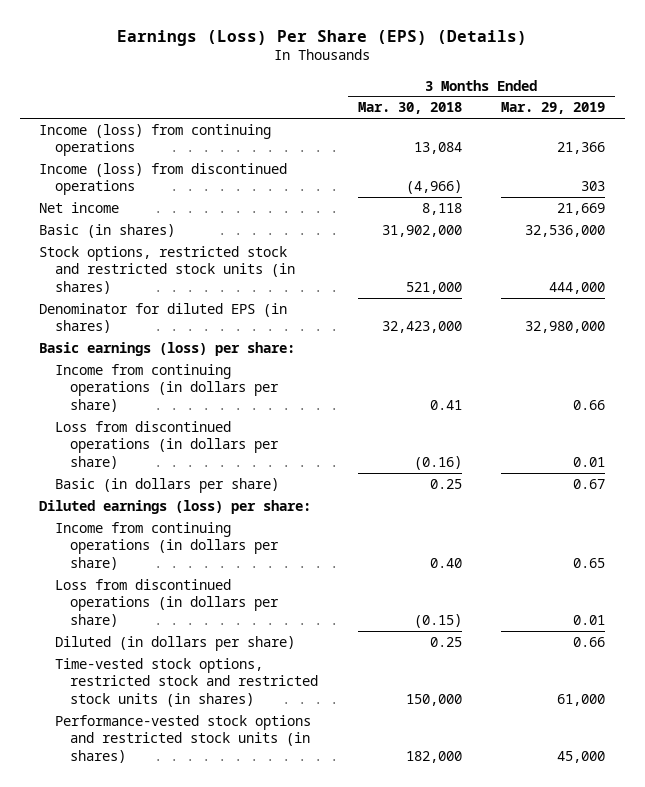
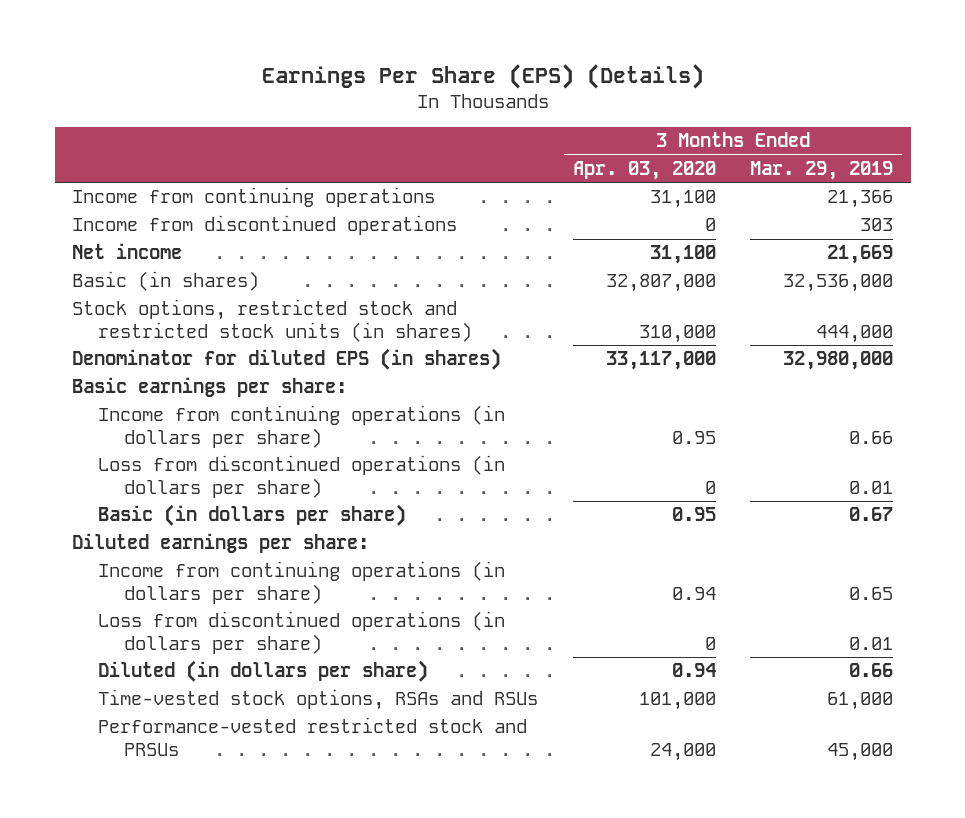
[117,29,528,46] Earnings (Loss) Per Share (EPS) (Details) -> [261,64,704,90] Earnings Per Share (EPS) (Details)
[357,102,462,115] Mar. 30, 2018 -> none
none -> [572,160,716,180] Apr. 03, 2020
[39,124,272,157] Income (loss) from continuing operations -> [72,187,436,208] Income from continuing operations
[39,163,288,196] Income (loss) from discontinued operations -> [72,215,458,236] Income from discontinued operations
[39,342,296,357] Basic earnings (loss) per share: -> [72,377,348,398] Basic earnings per share:
[39,500,312,515] Diluted earnings (loss) per share: -> [72,533,370,554] Diluted earnings per share:
[54,658,319,707] Time-vested stock options, restricted stock and restricted stock units (in shares) -> [97,689,538,711] Time-vested stock options, RSAs and RSUs
[54,715,311,763] Performance-vested stock options and restricted stock units (in shares) -> [97,717,527,756] Performance-vested restricted stock and PRSUs

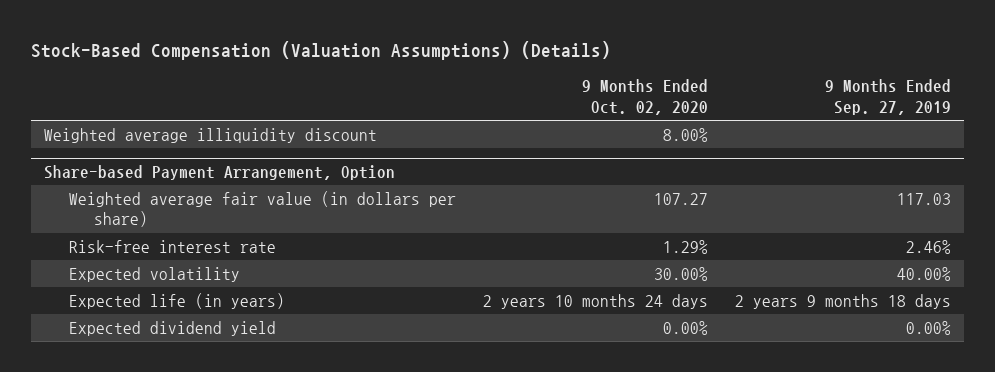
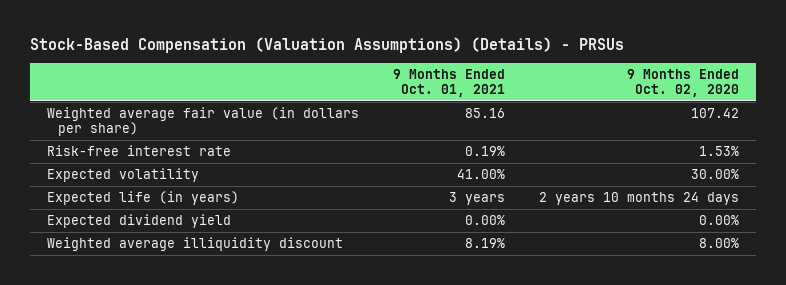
[31,41,612,61] Stock-Based Compensation (Valuation Assumptions) (Details) -> [30,36,625,53] Stock-Based Compensation (Valuation Assumptions) (Details) - PRSUs
[824,79,951,115] 9 Months Ended Sep. 27, 2019 -> none
none -> [393,68,506,97] 9 Months Ended Oct. 01, 2021
[44,165,396,181] Share-based Payment Arrangement, Option -> none
[654,192,709,205] 107.27 -> [691,108,740,119] 107.42
[663,239,709,254] 1.29% -> [699,146,740,157] 1.53%
[44,127,378,143] Weighted average illiquidity discount -> [47,237,344,252] Weighted average illiquidity discount

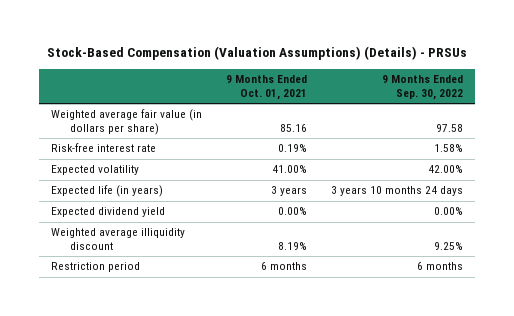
[627,68,740,97] 9 Months Ended Oct. 02, 2020 -> none
none -> [382,75,464,100] 9 Months Ended Sep. 30, 2022
none -> [51,262,141,273] Restriction period

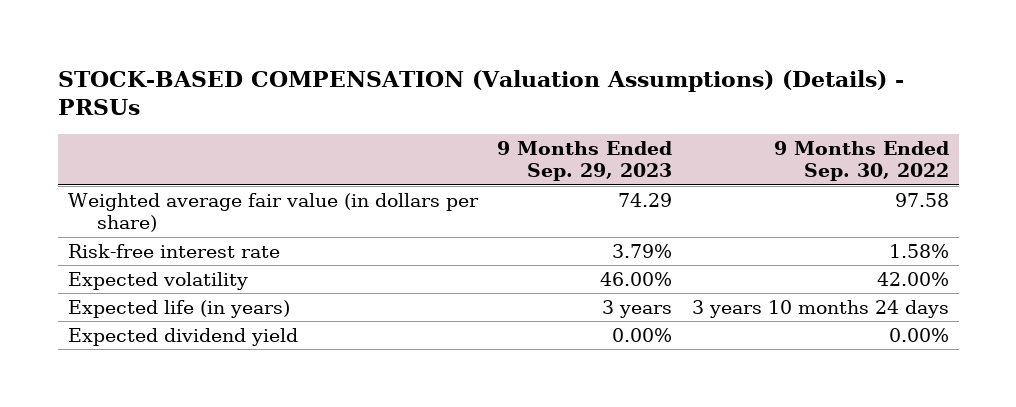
[47,46,468,61] Stock-Based Compensation (Valuation Assumptions) (Details) - PRSUs -> [57,69,904,116] STOCK-BASED COMPENSATION (Valuation Assumptions) (Details) - PRSUs
[226,75,308,100] 9 Months Ended Oct. 01, 2021 -> none
none -> [497,140,673,182] 9 Months Ended Sep. 29, 2023
[51,228,186,251] Weighted average illiquidity discount -> none
[51,262,141,273] Restriction period -> none

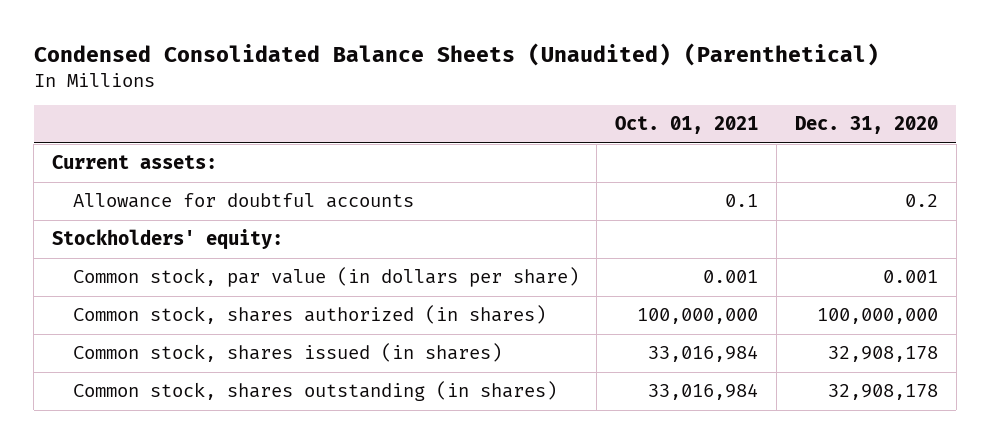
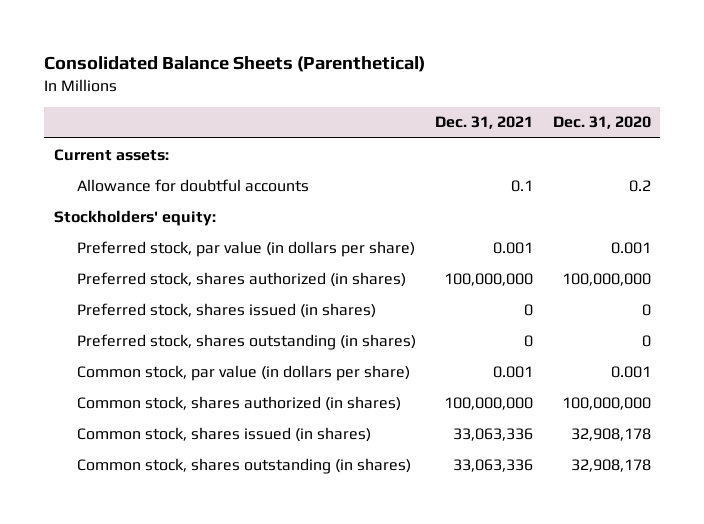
[33,43,879,67] Condensed Consolidated Balance Sheets (Unaudited) (Parenthetical) -> [44,56,426,73] Consolidated Balance Sheets (Parenthetical)
[615,116,759,135] Oct. 01, 2021 -> none
none -> [435,116,534,130] Dec. 31, 2021
none -> [77,240,416,257] Preferred stock, par value (in dollars per share)
none -> [77,271,407,287] Preferred stock, shares authorized (in shares)
none -> [77,302,377,318] Preferred stock, shares issued (in shares)
none -> [77,333,417,350] Preferred stock, shares outstanding (in shares)

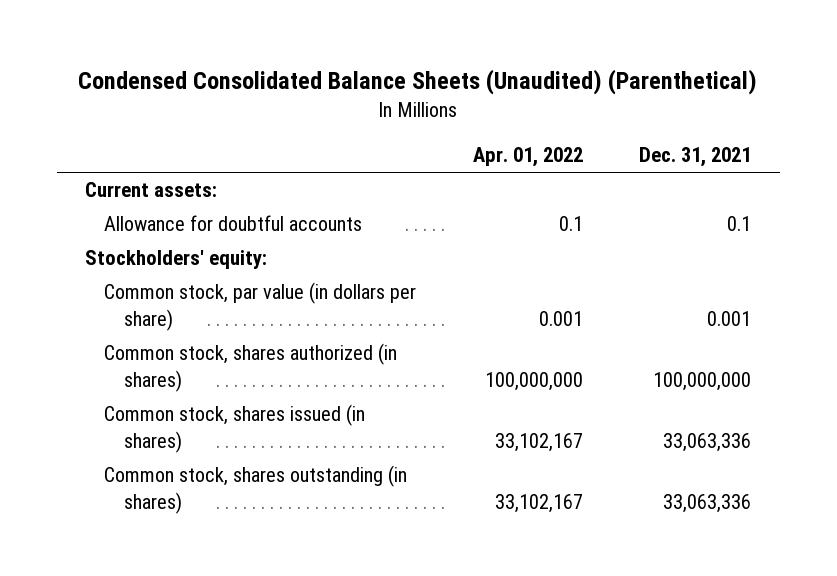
[44,56,426,73] Consolidated Balance Sheets (Parenthetical) -> [78,69,758,96] Condensed Consolidated Balance Sheets (Unaudited) (Parenthetical)
[552,116,651,130] Dec. 31, 2020 -> none
none -> [472,147,583,168] Apr. 01, 2022
[77,240,416,257] Preferred stock, par value (in dollars per share) -> none
[77,271,407,287] Preferred stock, shares authorized (in shares) -> none
[77,302,377,318] Preferred stock, shares issued (in shares) -> none
[77,333,417,350] Preferred stock, shares outstanding (in shares) -> none

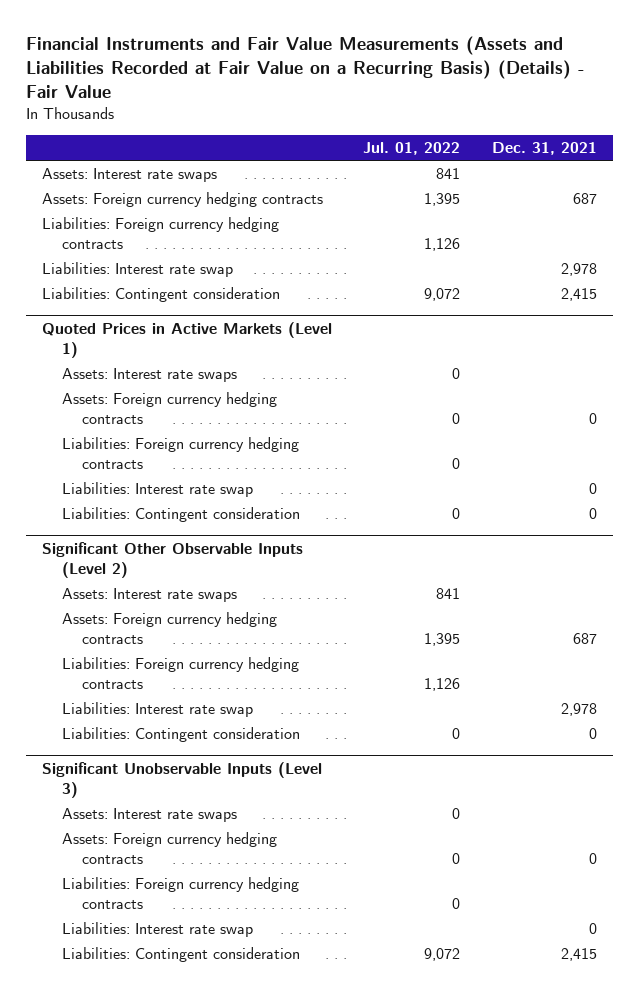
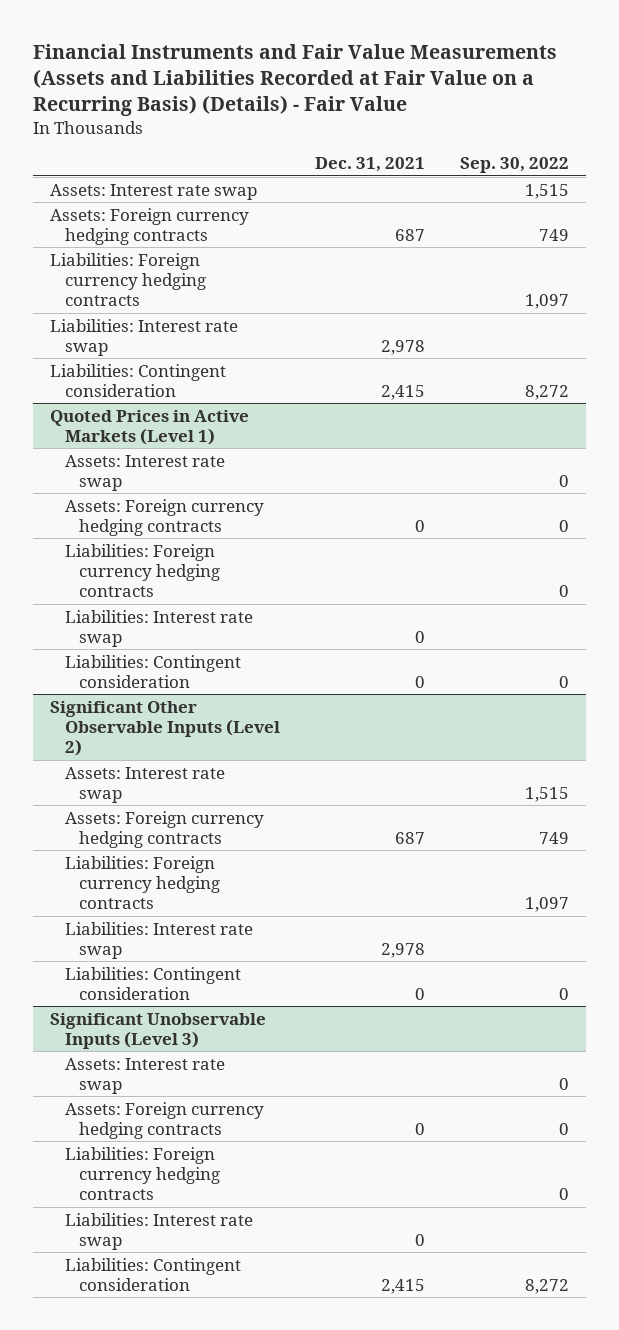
[363,141,461,155] Jul. 01, 2022 -> none
none -> [459,157,569,174] Sep. 30, 2022
[41,168,217,183] Assets: Interest rate swaps -> [50,183,258,200] Assets: Interest rate swap
[61,368,237,383] Assets: Interest rate swaps -> [64,454,225,491] Assets: Interest rate swap
[61,588,237,603] Assets: Interest rate swaps -> [64,766,225,803] Assets: Interest rate swap
[61,808,237,823] Assets: Interest rate swaps -> [64,1057,225,1094] Assets: Interest rate swap

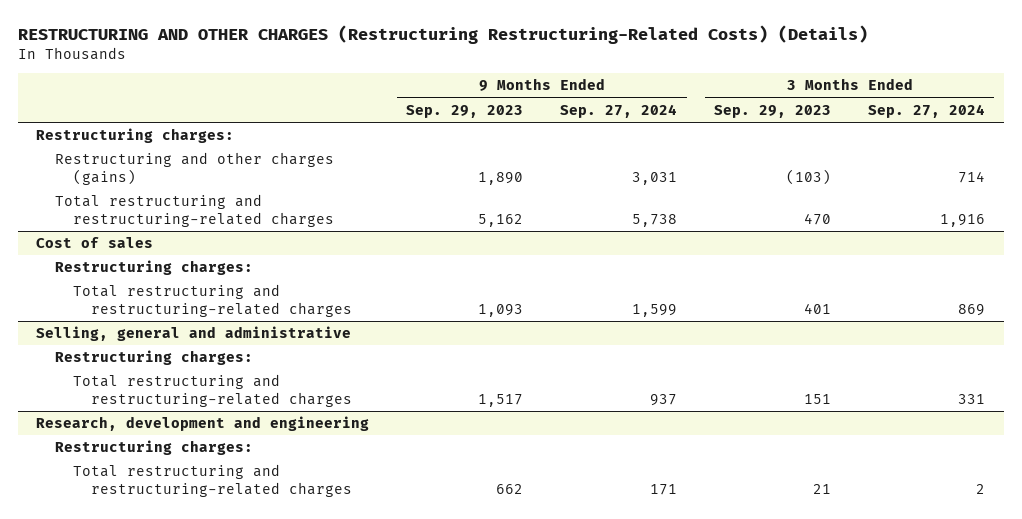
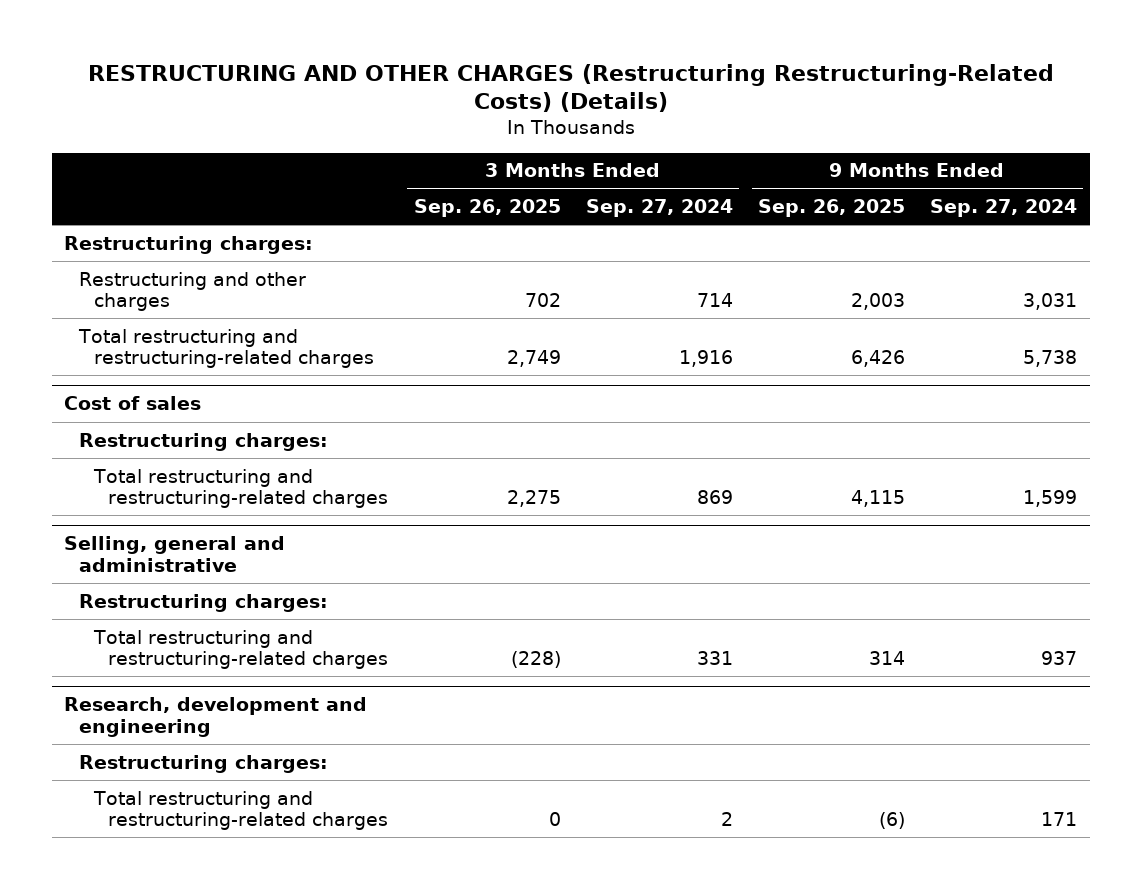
[406,104,524,118] Sep. 29, 2023 -> none
[714,104,832,118] Sep. 29, 2023 -> none
none -> [413,199,561,218] Sep. 26, 2025
none -> [757,199,905,218] Sep. 26, 2025
[54,152,334,186] Restructuring and other charges (gains) -> [79,271,307,312] Restructuring and other charges

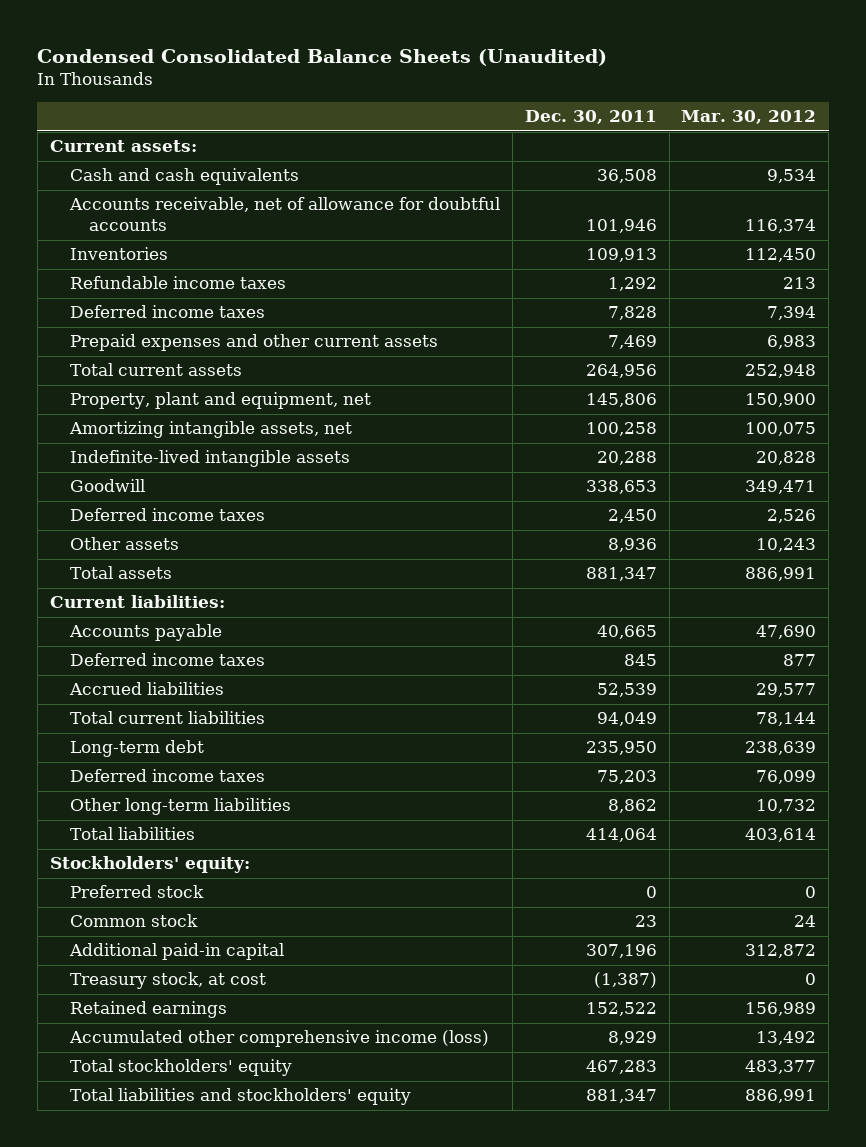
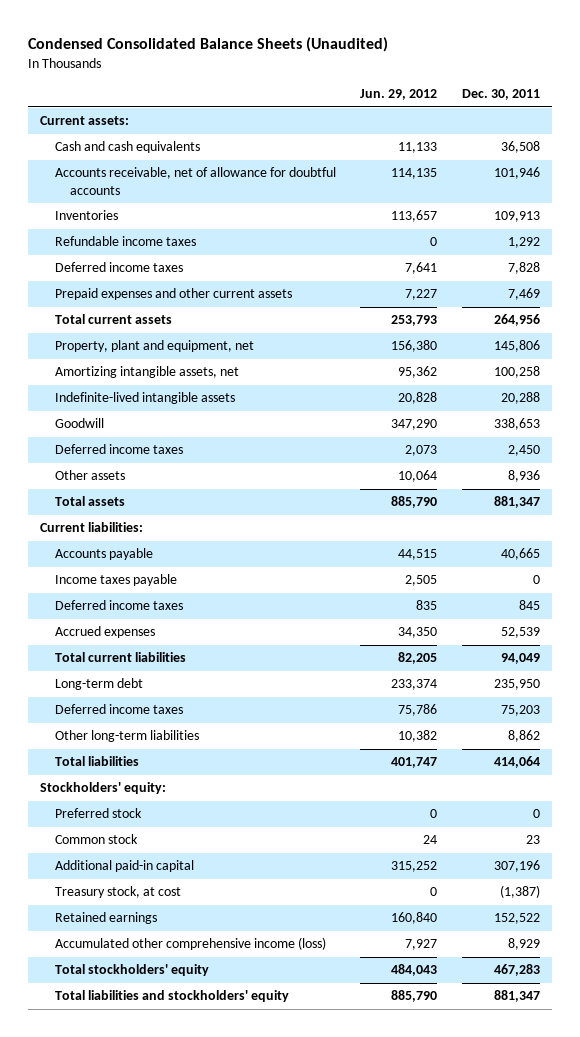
[681,110,817,125] Mar. 30, 2012 -> none
none -> [360,89,438,101] Jun. 29, 2012
none -> [54,574,177,587] Income taxes payable
[68,682,224,696] Accrued liabilities -> [54,626,155,639] Accrued expenses

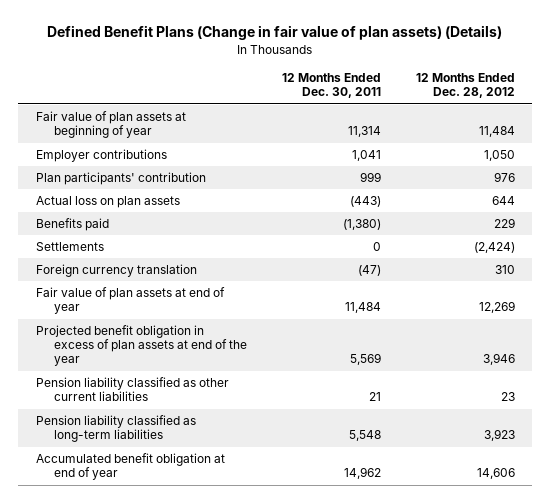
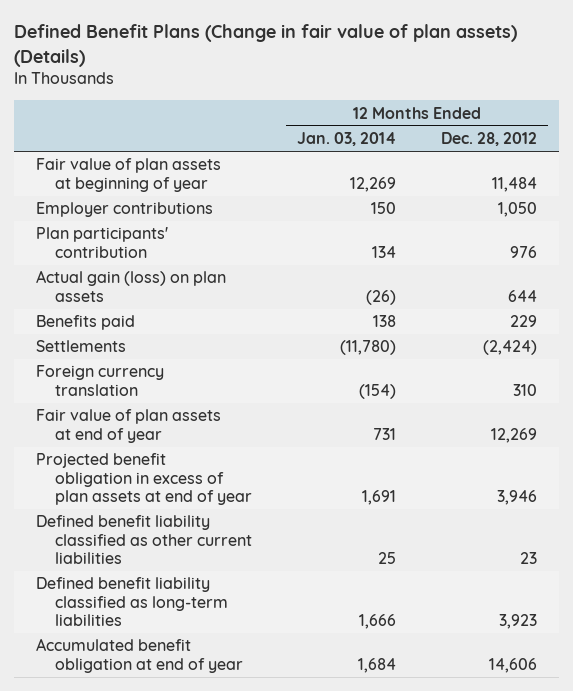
[282,73,382,99] 12 Months Ended Dec. 30, 2011 -> none
none -> [297,132,397,147] Jan. 03, 2014
[35,196,180,209] Actual loss on plan assets -> [36,270,227,302] Actual gain (loss) on plan assets
[35,325,248,367] Projected benefit obligation in excess of plan assets at end of the year -> [36,453,253,506] Projected benefit obligation in excess of plan assets at end of year
[35,377,229,402] Pension liability classified as other current liabilities -> [36,515,253,565] Defined benefit liability classified as other current liabilities
[35,415,196,443] Pension liability classified as long-term liabilities -> [36,577,229,627] Defined benefit liability classified as long-term liabilities

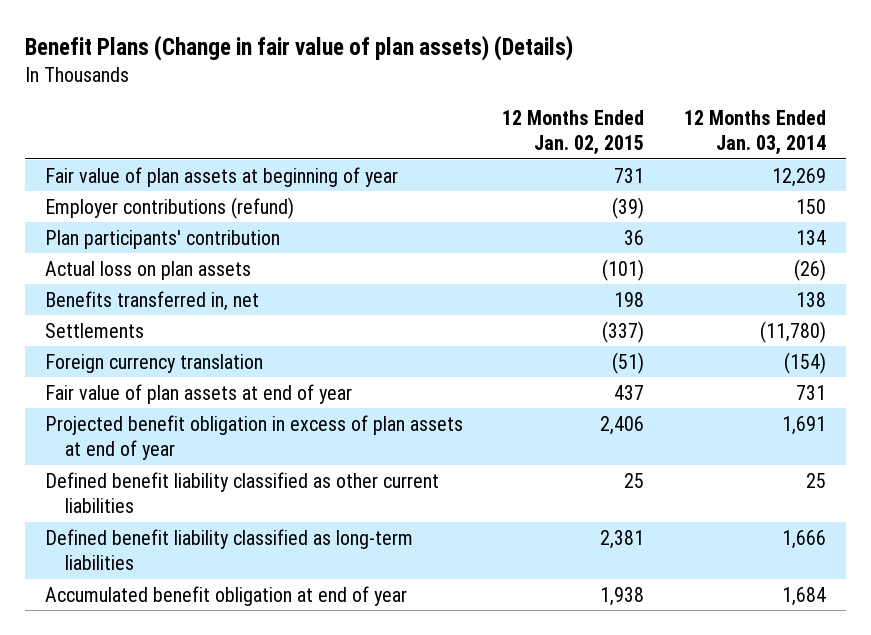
[13,24,517,68] Defined Benefit Plans (Change in fair value of plan assets) (Details) -> [24,35,573,62] Benefit Plans (Change in fair value of plan assets) (Details)
[440,132,537,147] Dec. 28, 2012 -> none
none -> [502,109,645,155] 12 Months Ended Jan. 02, 2015
[36,202,214,218] Employer contributions -> [44,196,294,219] Employer contributions (refund)
[36,270,227,302] Actual gain (loss) on plan assets -> [44,260,251,280] Actual loss on plan assets
[36,315,136,331] Benefits paid -> [44,290,259,311] Benefits transferred in, net

